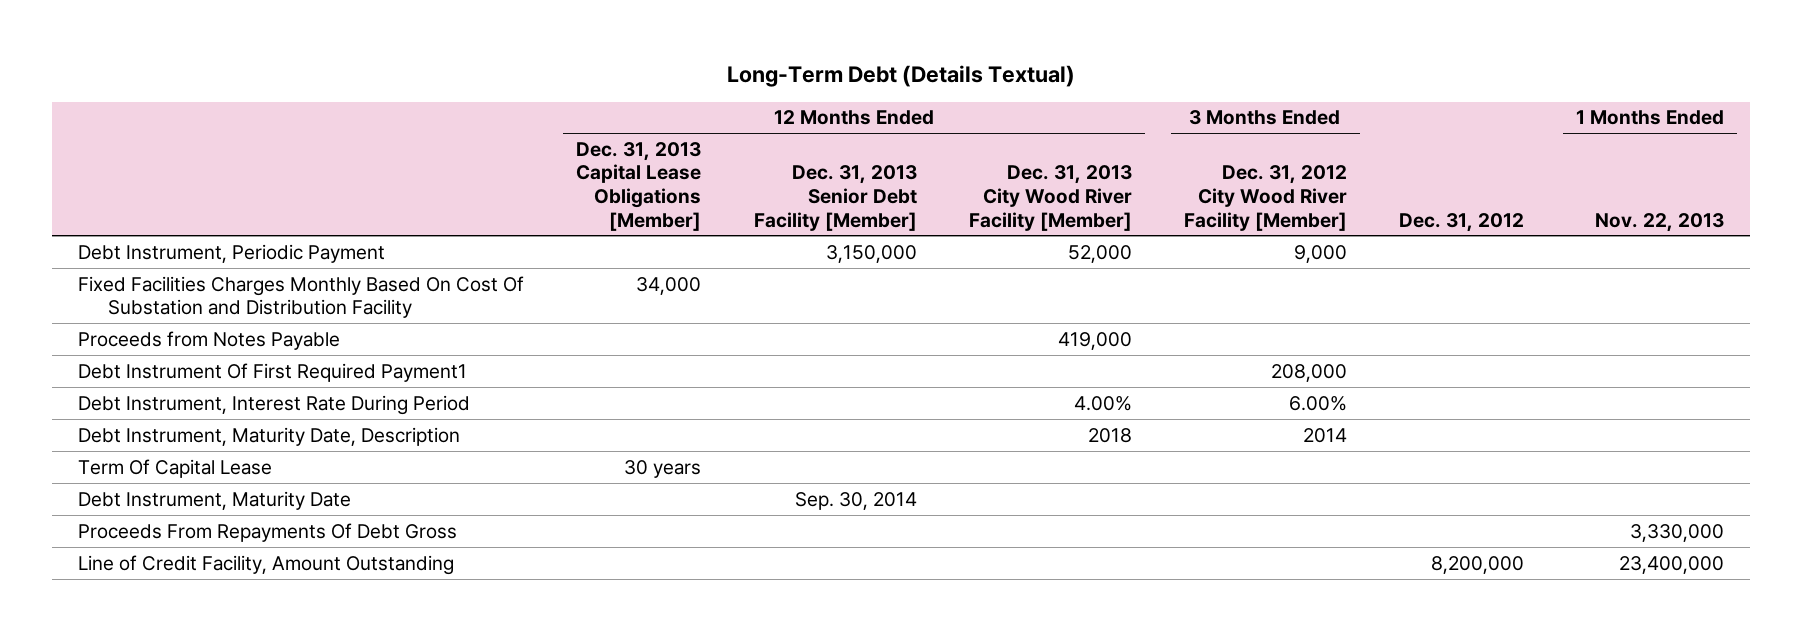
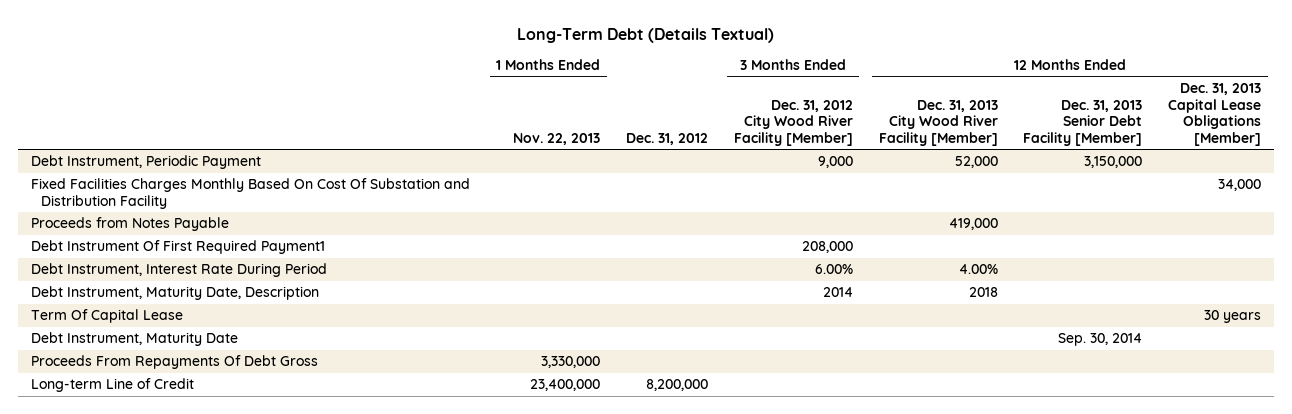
[78,554,455,575] Line of Credit Facility, Amount Outstanding -> [31,378,195,393] Long-term Line of Credit

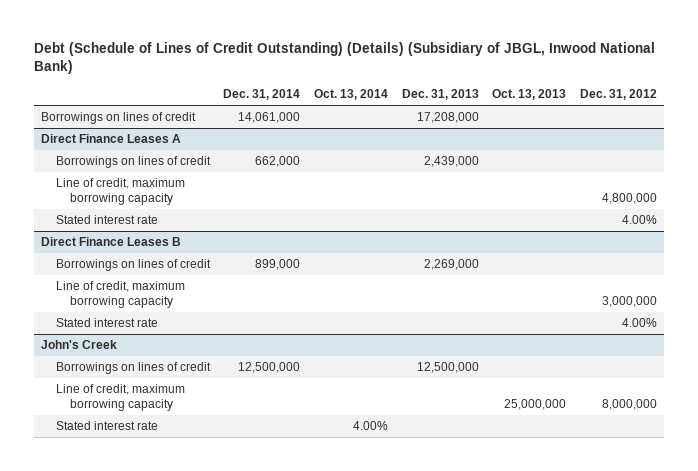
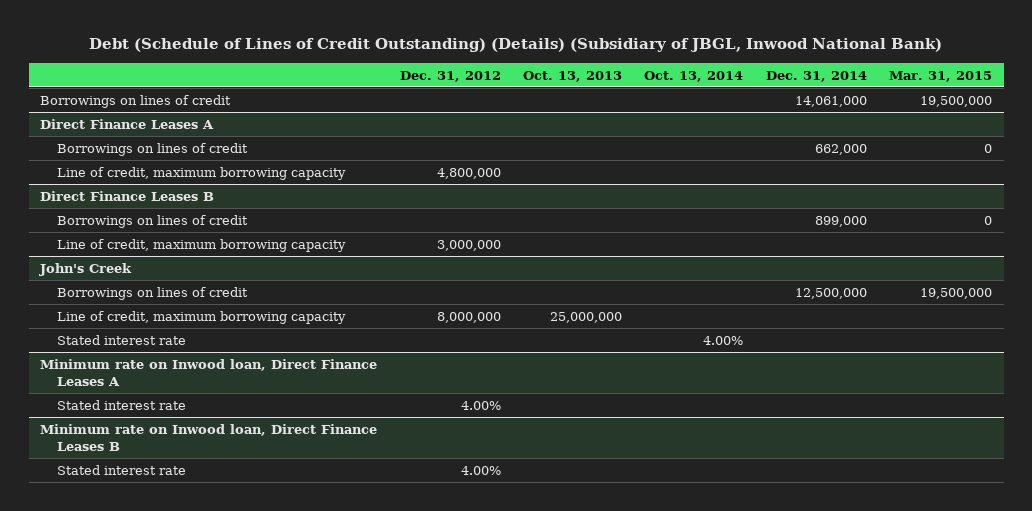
[401,89,479,101] Dec. 31, 2013 -> none
none -> [889,70,993,82] Mar. 31, 2015
[55,215,158,225] Stated interest rate -> none
[55,318,158,328] Stated interest rate -> none
none -> [40,358,378,386] Minimum rate on Inwood loan, Direct Finance Leases A
none -> [57,399,187,410] Stated interest rate
none -> [40,423,378,451] Minimum rate on Inwood loan, Direct Finance Leases B
none -> [57,464,187,475] Stated interest rate

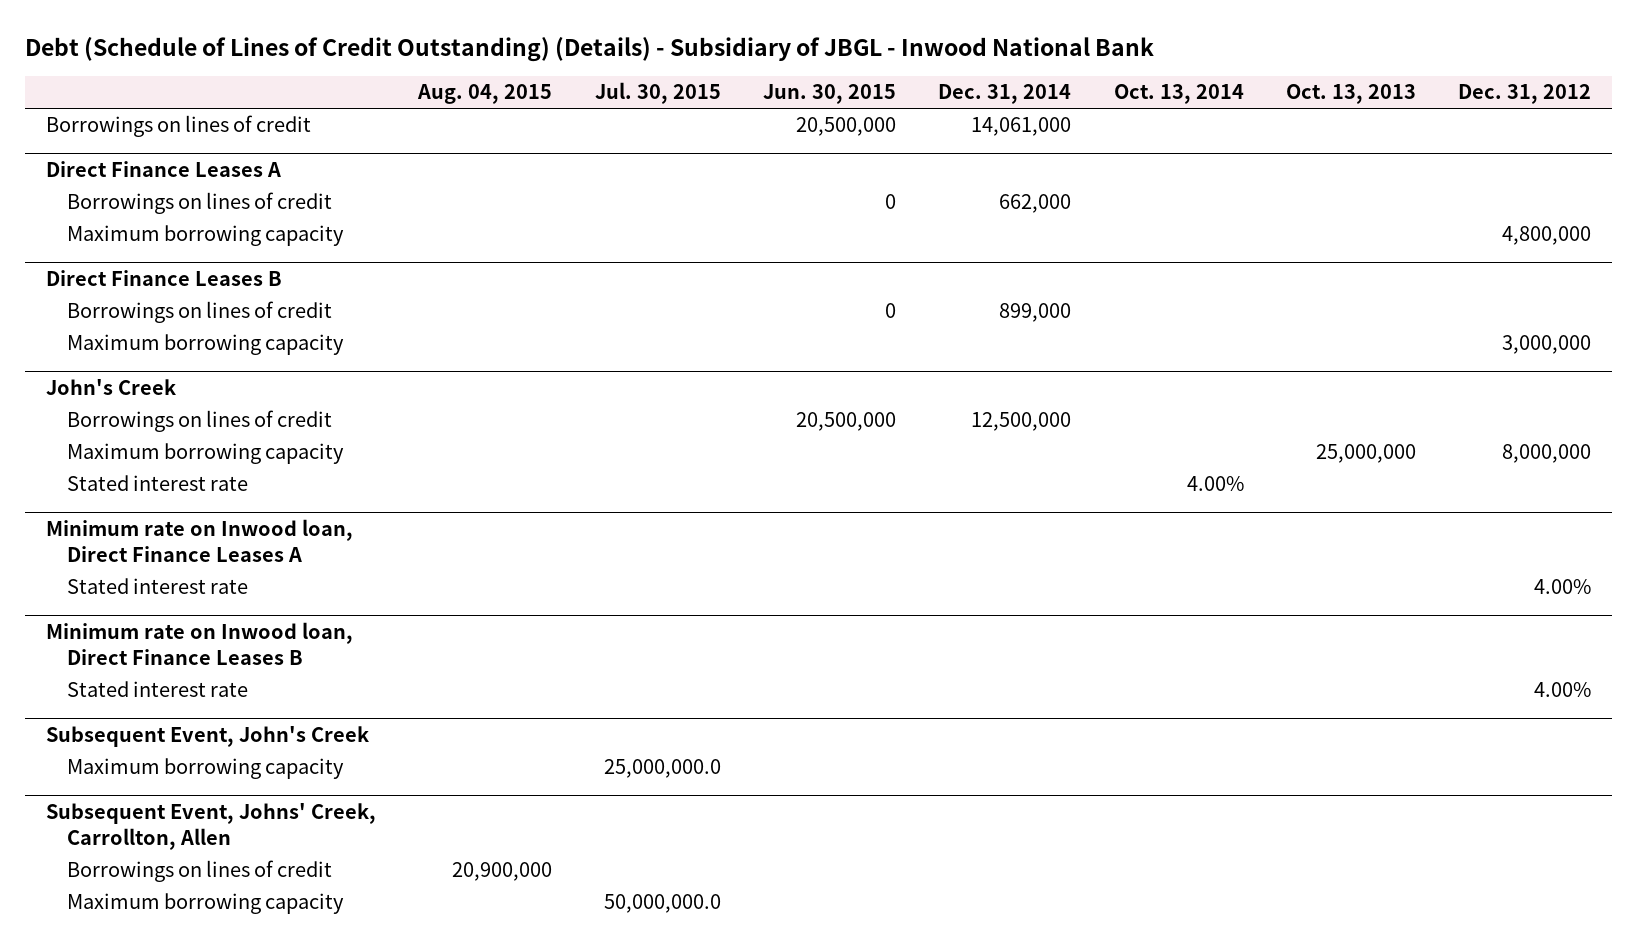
[89,38,943,53] Debt (Schedule of Lines of Credit Outstanding) (Details) (Subsidiary of JBGL, Inwood National Bank) -> [24,36,1154,62] Debt (Schedule of Lines of Credit Outstanding) (Details) - Subsidiary of JBGL - Inwood National Bank
[889,70,993,82] Mar. 31, 2015 -> none
none -> [417,84,553,105] Aug. 04, 2015
none -> [594,82,721,105] Jul. 30, 2015
none -> [763,84,897,105] Jun. 30, 2015
[57,166,347,180] Line of credit, maximum borrowing capacity -> [66,225,344,247] Maximum borrowing capacity
[57,238,347,252] Line of credit, maximum borrowing capacity -> [66,334,344,356] Maximum borrowing capacity
[57,310,347,324] Line of credit, maximum borrowing capacity -> [66,443,344,465] Maximum borrowing capacity
none -> [46,726,370,748] Subsequent Event, John's Creek
none -> [66,758,344,780] Maximum borrowing capacity
none -> [46,803,377,851] Subsequent Event, Johns' Creek, Carrollton, Allen
none -> [66,860,332,883] Borrowings on lines of credit
none -> [66,893,344,915] Maximum borrowing capacity

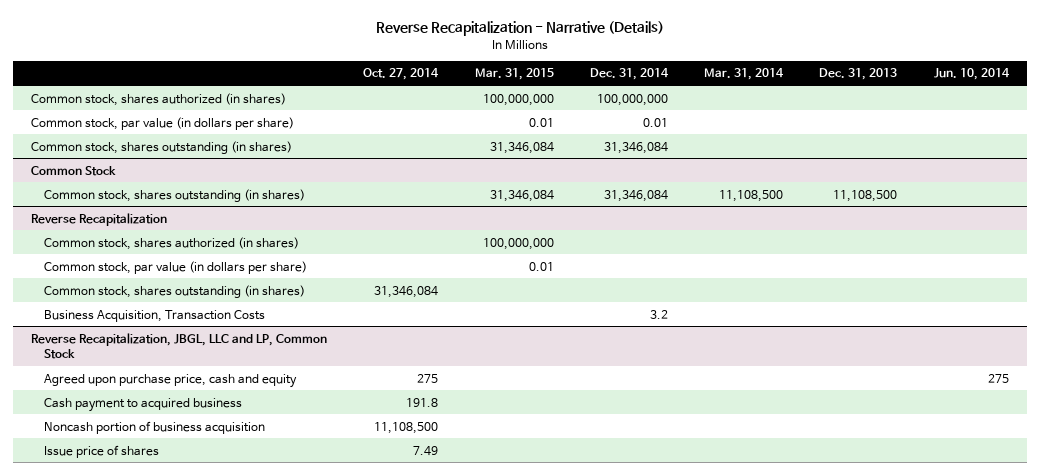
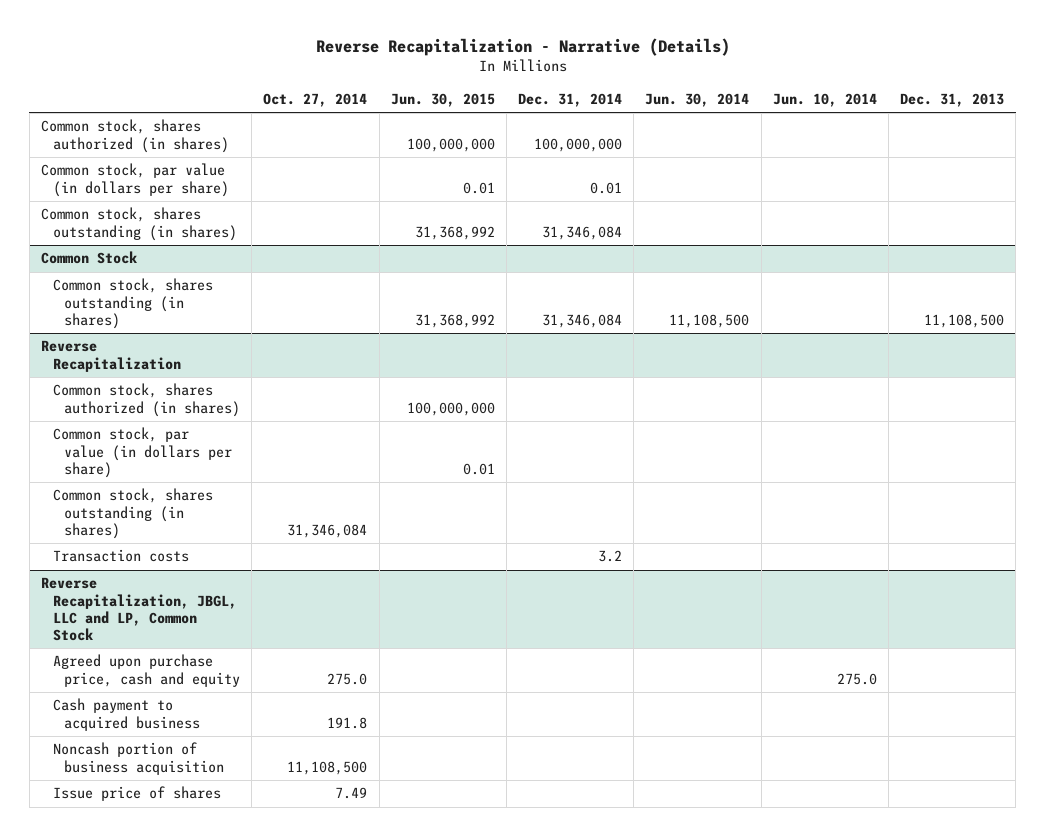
[474,68,554,81] Mar. 31, 2015 -> none
[704,68,785,81] Mar. 31, 2014 -> none
none -> [390,93,495,108] Jun. 30, 2015
none -> [645,93,750,108] Jun. 30, 2014
[44,309,266,322] Business Acquisition, Transaction Costs -> [52,549,189,563] Transaction costs
[417,373,439,383] 275 -> [327,672,368,685] 275.0
[987,373,1009,383] 275 -> [836,672,877,685] 275.0

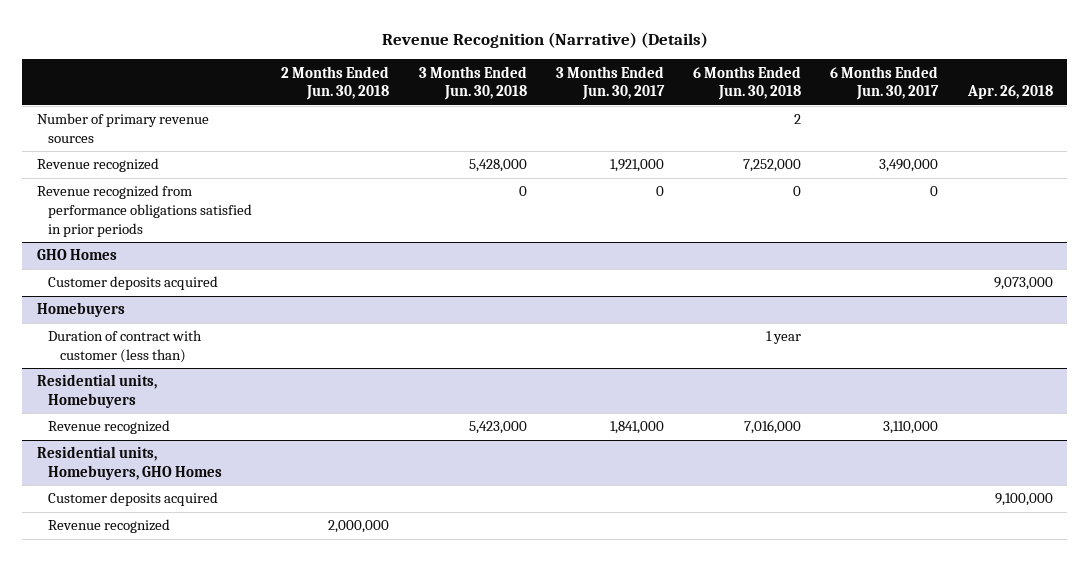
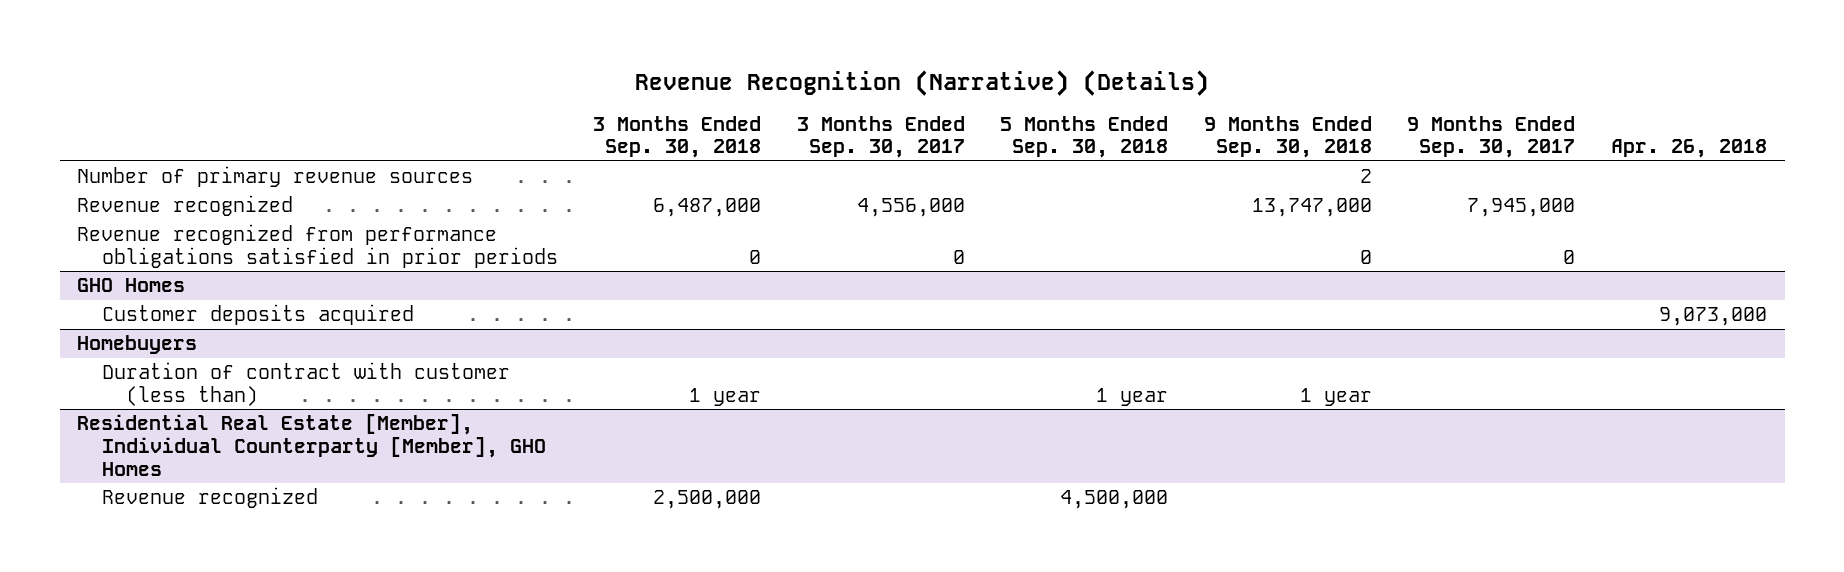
[281,65,390,101] 2 Months Ended Jun. 30, 2018 -> none
[418,65,527,101] 3 Months Ended Jun. 30, 2018 -> none
[555,65,665,101] 3 Months Ended Jun. 30, 2017 -> none
[693,65,802,101] 6 Months Ended Jun. 30, 2018 -> none
[830,65,940,101] 6 Months Ended Jun. 30, 2017 -> none
none -> [593,115,762,159] 3 Months Ended Sep. 30, 2018
none -> [796,115,965,159] 3 Months Ended Sep. 30, 2017
none -> [1000,115,1169,159] 5 Months Ended Sep. 30, 2018
none -> [1203,115,1372,159] 9 Months Ended Sep. 30, 2018
none -> [1407,115,1576,159] 9 Months Ended Sep. 30, 2017
[36,374,157,408] Residential units, Homebuyers -> none
[48,420,171,435] Revenue recognized -> none
[36,446,223,480] Residential units, Homebuyers, GHO Homes -> none
[48,492,219,507] Customer deposits acquired -> none
[48,519,171,534] Revenue recognized -> none
none -> [77,414,546,476] Residential Real Estate [Member], Individual Counterparty [Member], GHO Homes
none -> [101,487,318,509] Revenue recognized

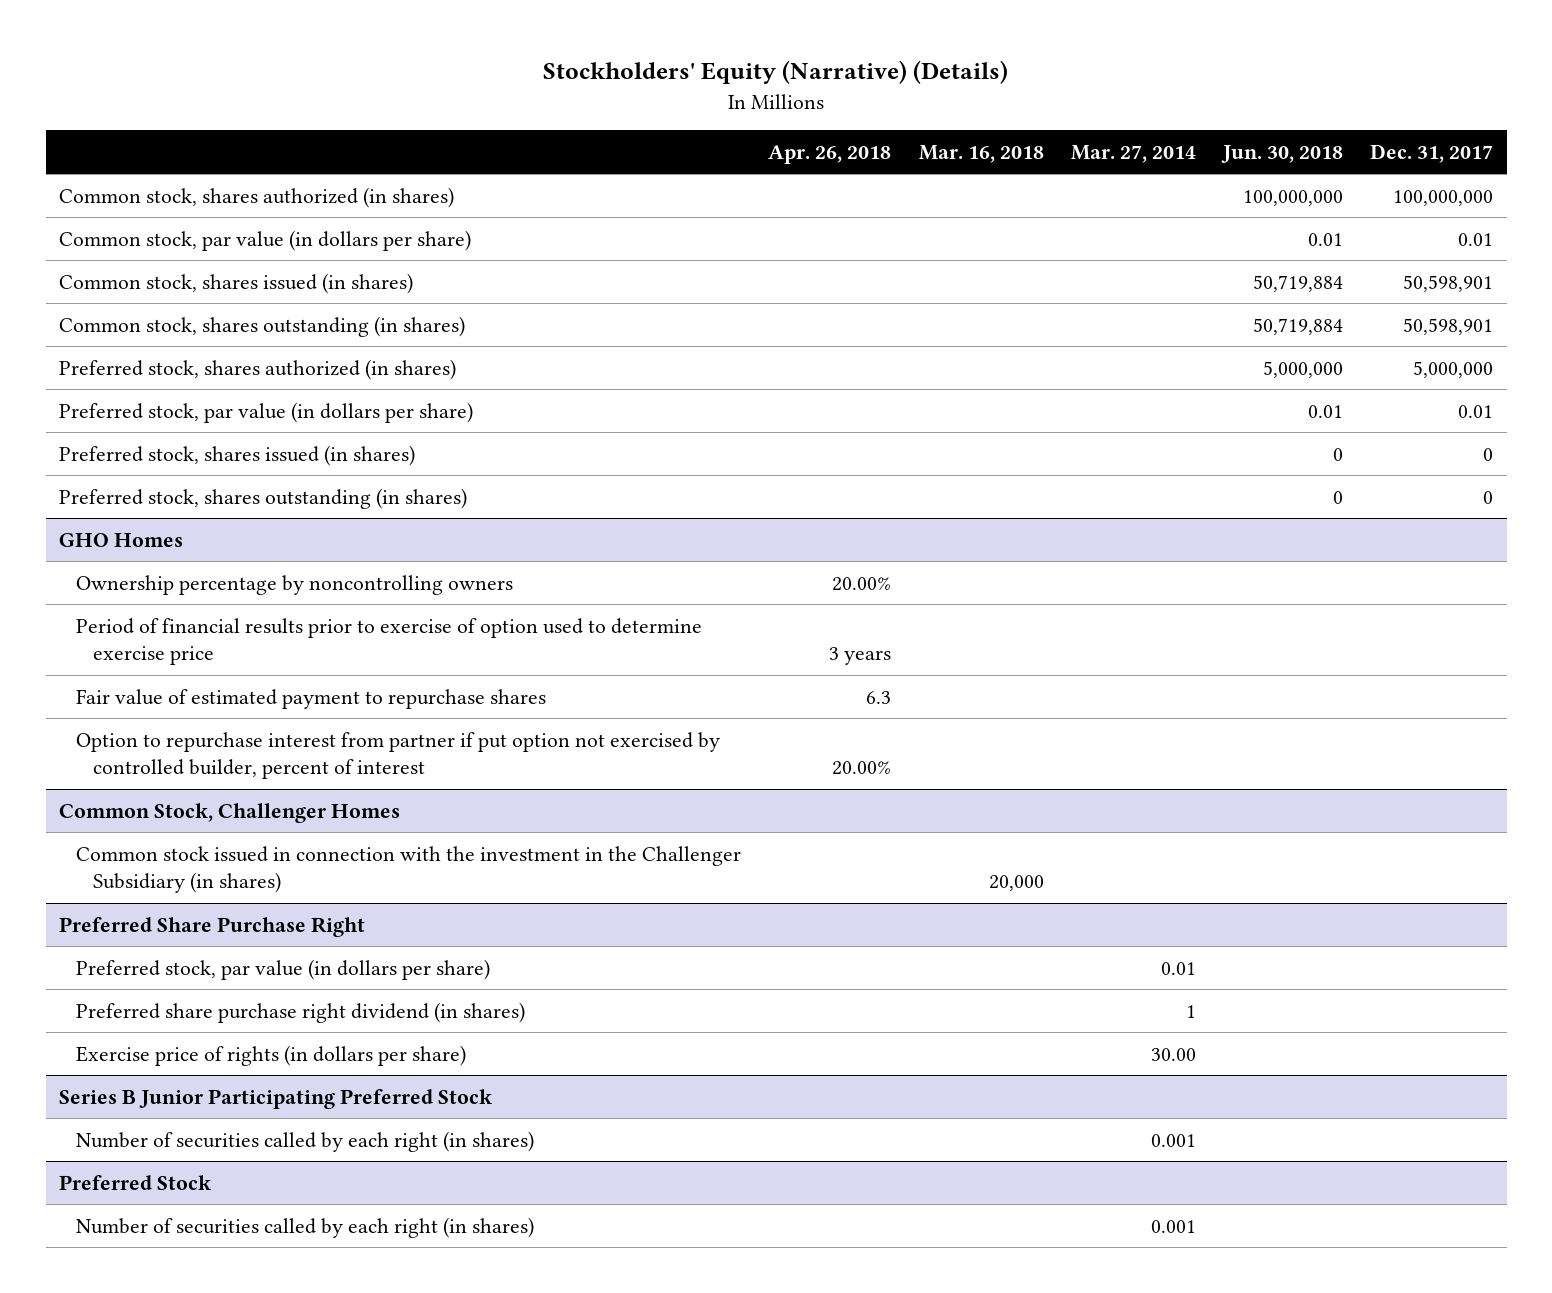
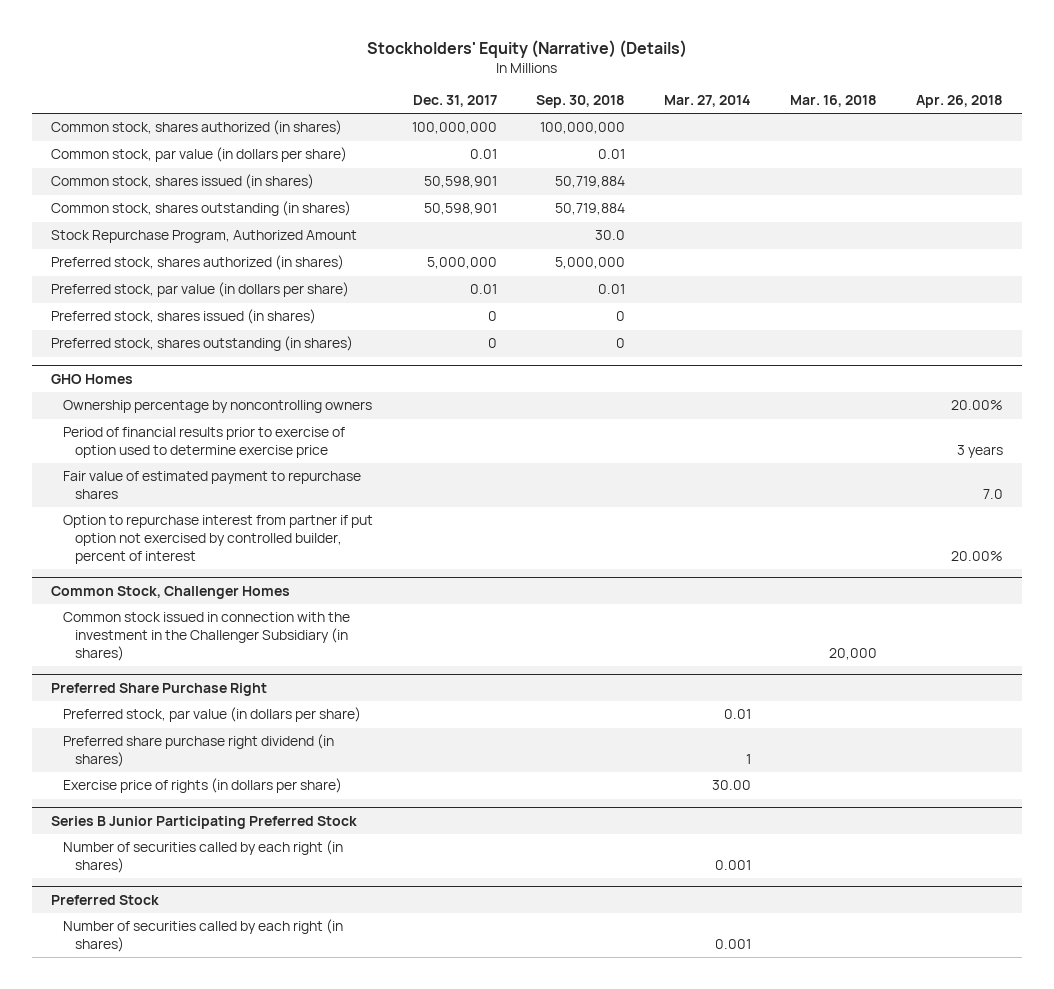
[1220,144,1343,163] Jun. 30, 2018 -> none
none -> [536,95,626,109] Sep. 30, 2018
none -> [51,230,358,244] Stock Repurchase Program, Authorized Amount
[866,690,892,704] 6.3 -> [982,489,1003,500] 7.0

